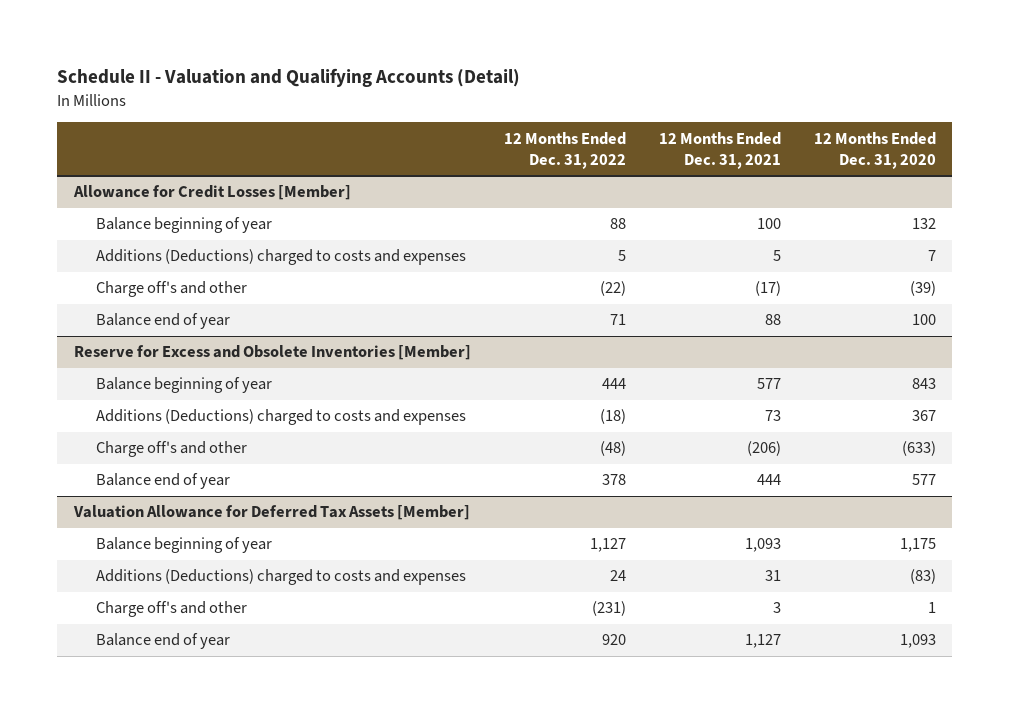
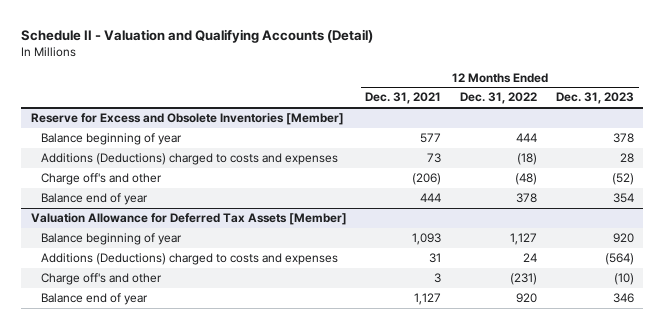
[813,131,936,169] 12 Months Ended Dec. 31, 2020 -> none
none -> [555,92,634,105] Dec. 31, 2023
[72,185,351,201] Allowance for Credit Losses [Member] -> none
[95,217,272,234] Balance beginning of year -> none
[95,249,466,266] Additions (Deductions) charged to costs and expenses -> none
[95,281,247,298] Charge off's and other -> none
[95,313,230,330] Balance end of year -> none

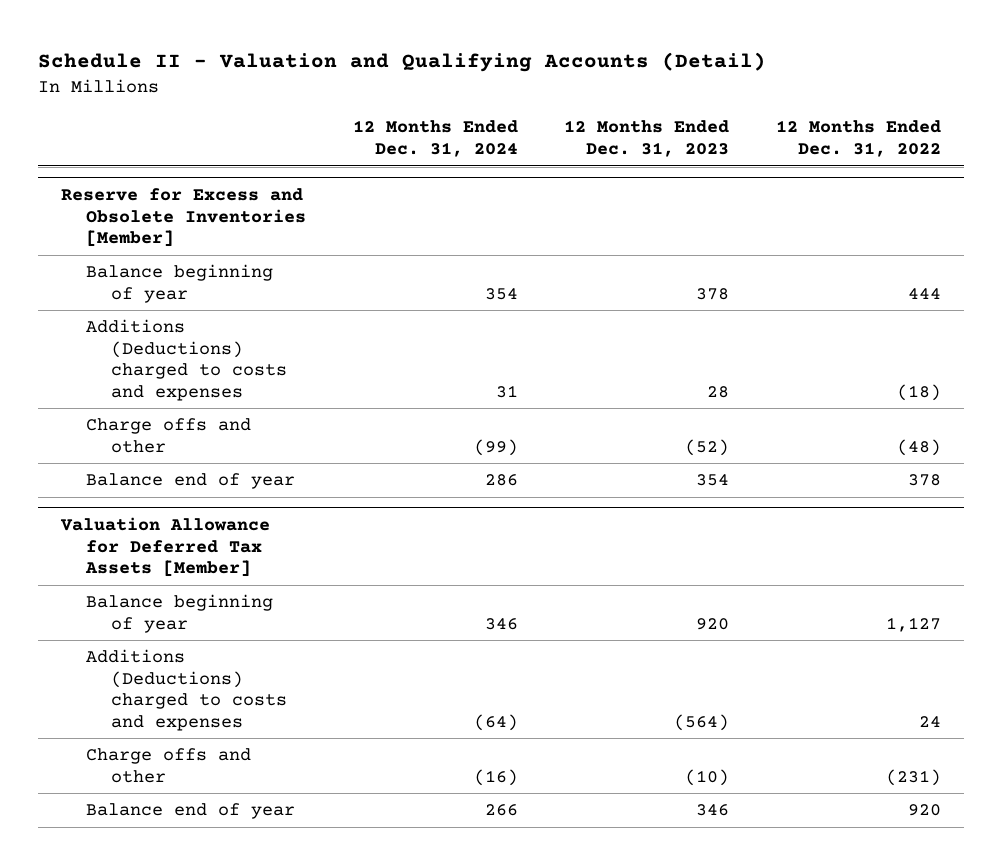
[365,92,442,105] Dec. 31, 2021 -> none
none -> [352,120,518,157] 12 Months Ended Dec. 31, 2024
[41,173,163,186] Charge off's and other -> [86,418,252,453] Charge offs and other
[41,273,163,286] Charge off's and other -> [86,748,252,783] Charge offs and other

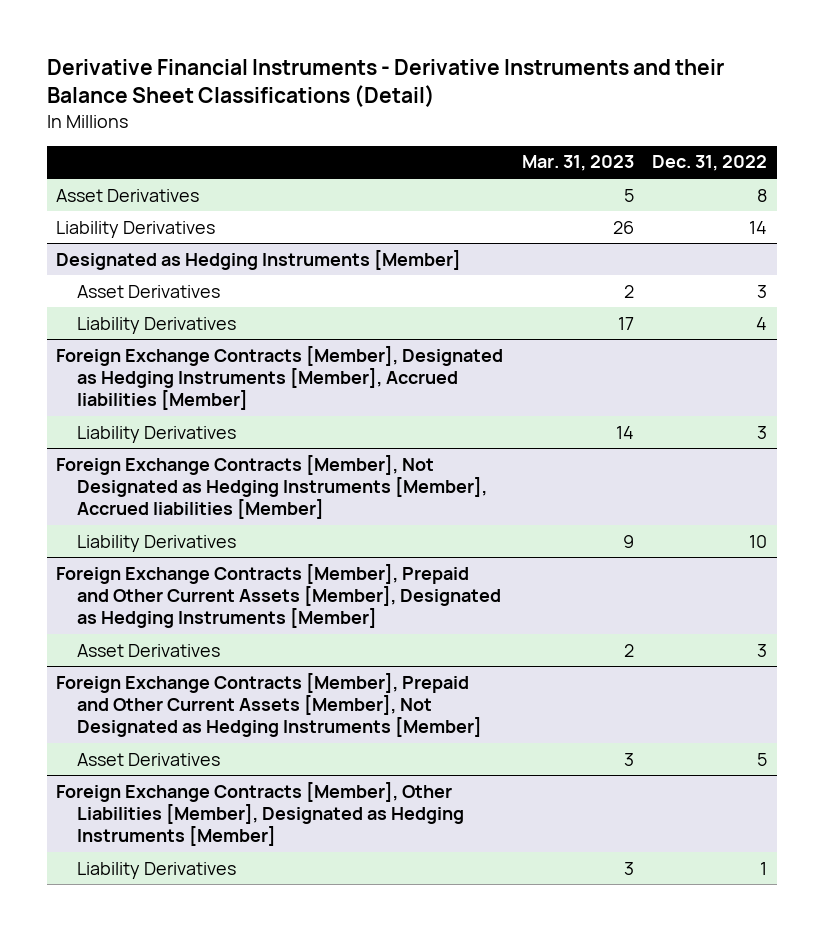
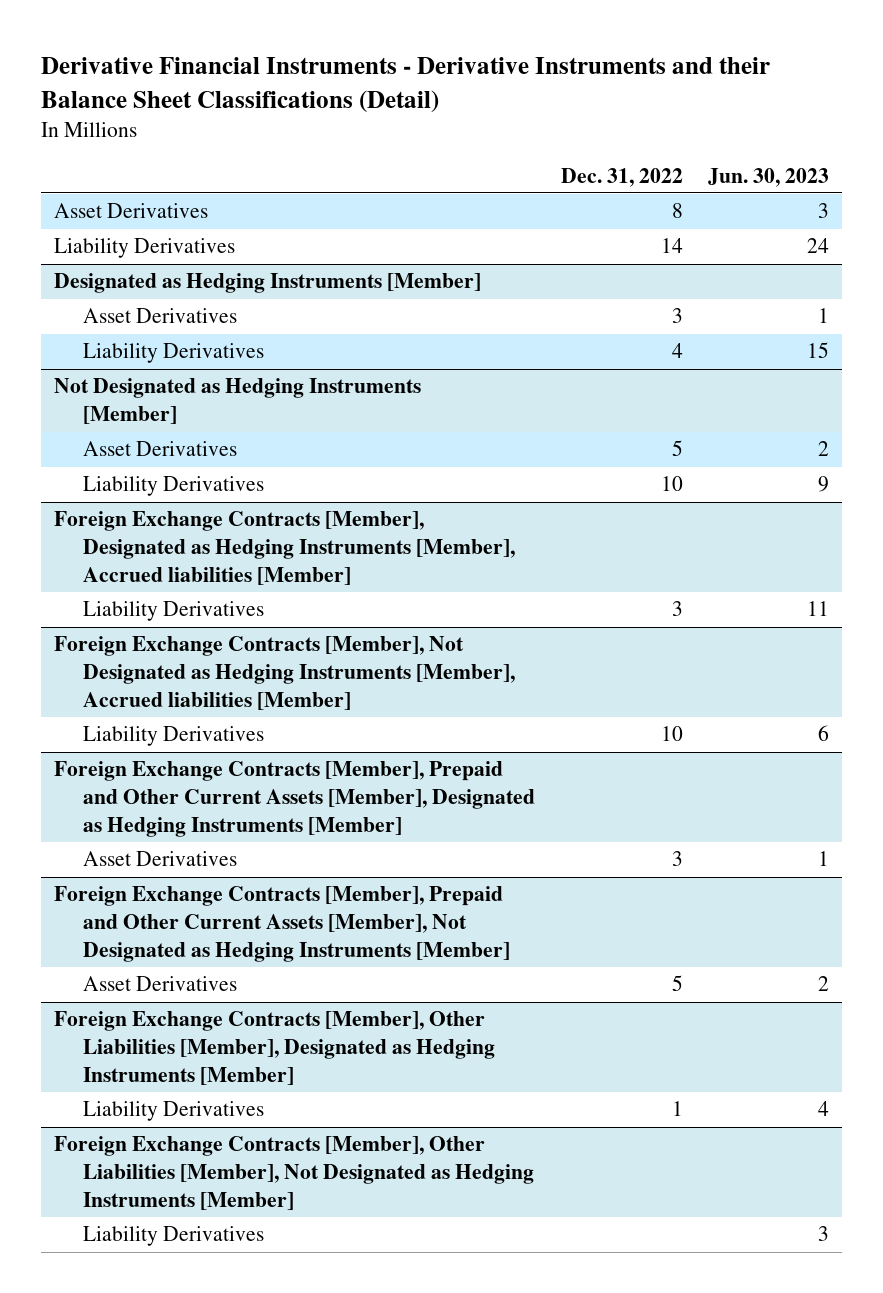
[521,155,634,172] Mar. 31, 2023 -> none
none -> [708,167,830,187] Jun. 30, 2023
none -> [53,378,421,425] Not Designated as Hedging Instruments [Member]
none -> [82,441,237,457] Asset Derivatives
none -> [82,476,264,497] Liability Derivatives
none -> [53,1136,534,1210] Foreign Exchange Contracts [Member], Other Liabilities [Member], Not Designated as Hedging Instruments [Member]
none -> [82,1226,264,1247] Liability Derivatives

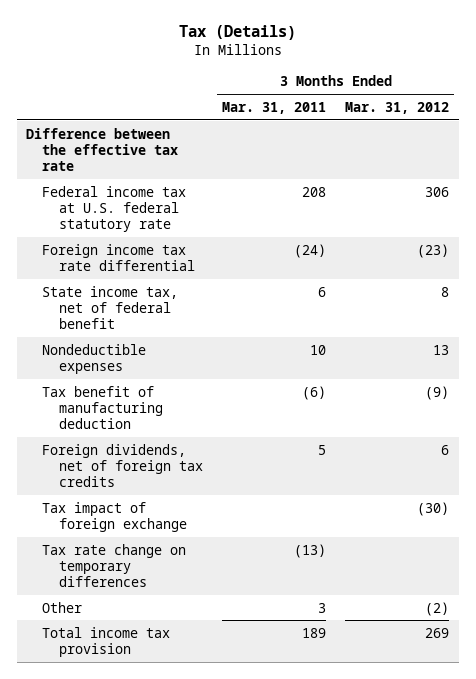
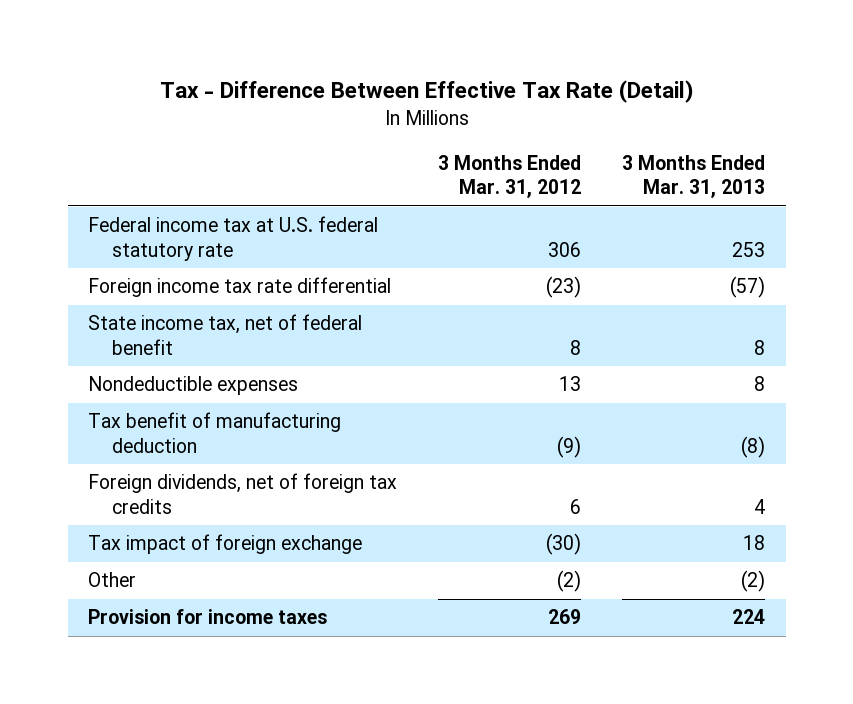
[178,25,296,41] Tax (Details) -> [159,80,694,104] Tax - Difference Between Effective Tax Rate (Detail)
[221,101,326,114] Mar. 31, 2011 -> none
none -> [622,154,766,199] 3 Months Ended Mar. 31, 2013
[26,127,179,172] Difference between the effective tax rate -> none
[42,543,187,588] Tax rate change on temporary differences -> none
[42,626,171,657] Total income tax provision -> [88,609,328,625] Provision for income taxes

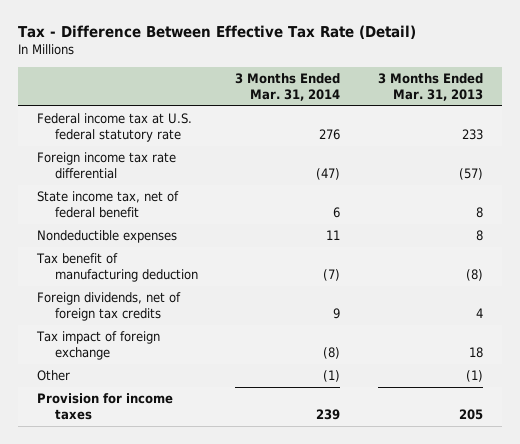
[438,154,582,199] 3 Months Ended Mar. 31, 2012 -> none
none -> [235,73,341,101] 3 Months Ended Mar. 31, 2014
[732,241,766,257] 253 -> [462,128,484,140] 233
[741,570,766,593] (2) -> [466,370,484,383] (1)
[732,609,766,625] 224 -> [459,408,484,420] 205

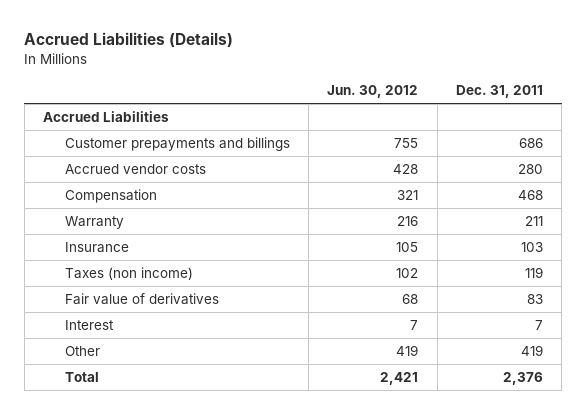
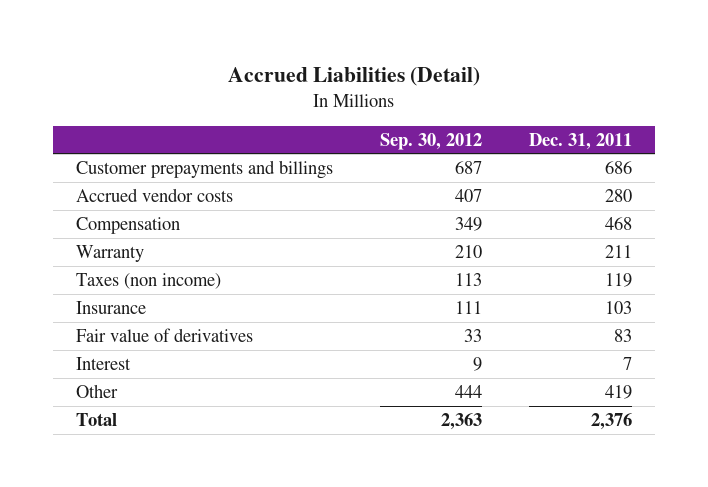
[24,32,234,49] Accrued Liabilities (Details) -> [228,66,481,86] Accrued Liabilities (Detail)
[327,85,419,99] Jun. 30, 2012 -> none
none -> [380,132,483,150] Sep. 30, 2012
[43,111,170,123] Accrued Liabilities -> none
[64,242,129,254] Insurance -> [76,300,147,314] Insurance

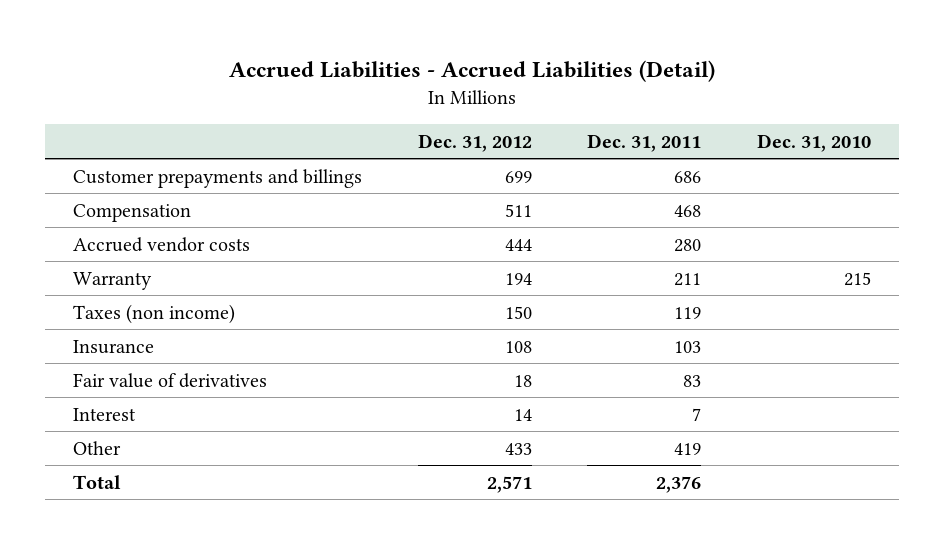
[228,66,481,86] Accrued Liabilities (Detail) -> [229,59,716,82] Accrued Liabilities - Accrued Liabilities (Detail)
[380,132,483,150] Sep. 30, 2012 -> none
none -> [417,133,532,152] Dec. 31, 2012
none -> [757,133,872,152] Dec. 31, 2010
[76,187,234,202] Accrued vendor costs -> [73,236,251,252] Accrued vendor costs

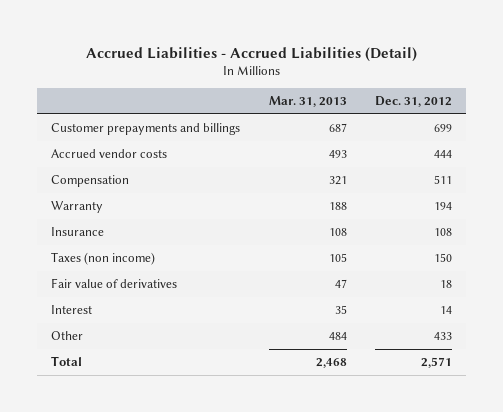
[587,133,702,152] Dec. 31, 2011 -> none
[757,133,872,152] Dec. 31, 2010 -> none
none -> [268,96,347,108] Mar. 31, 2013
[73,203,192,222] Compensation -> [51,175,130,188] Compensation
[73,303,236,324] Taxes (non income) -> [51,252,156,266] Taxes (non income)

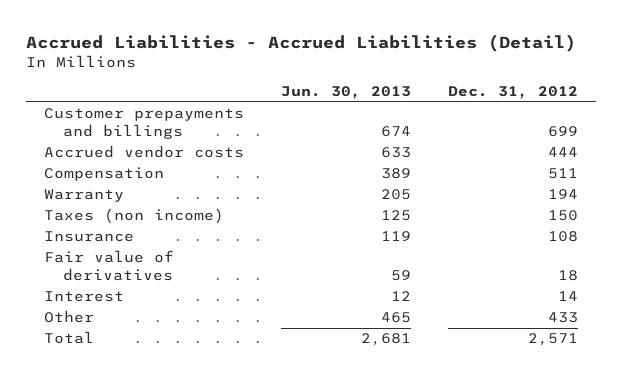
[268,96,347,108] Mar. 31, 2013 -> none
none -> [281,86,412,100] Jun. 30, 2013
[51,227,105,237] Insurance -> [44,231,135,243] Insurance

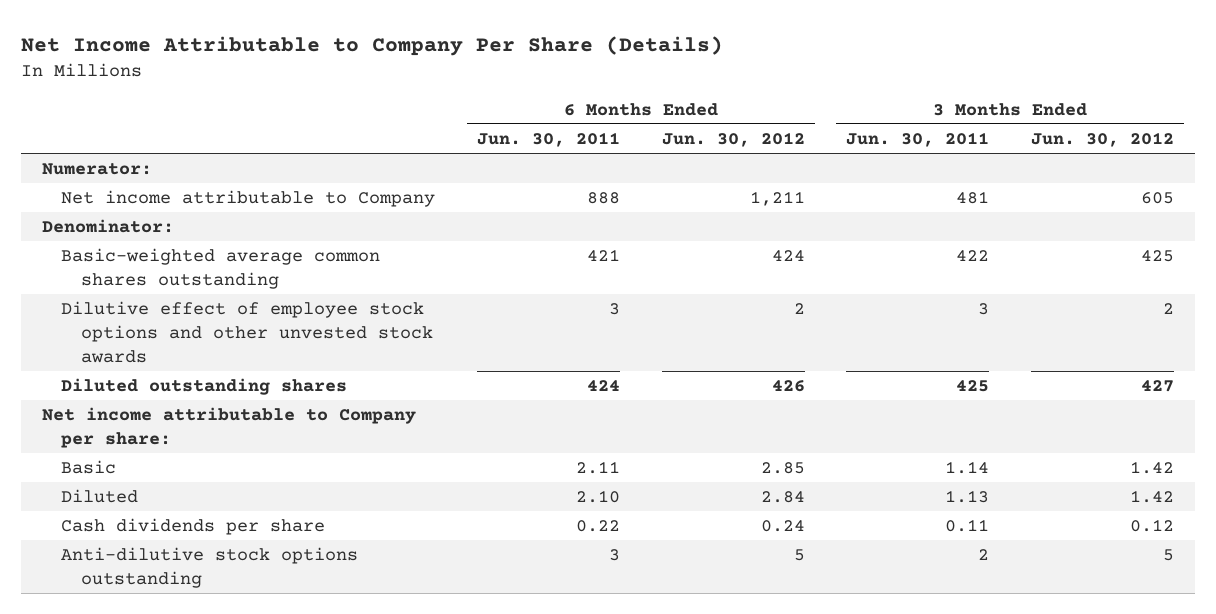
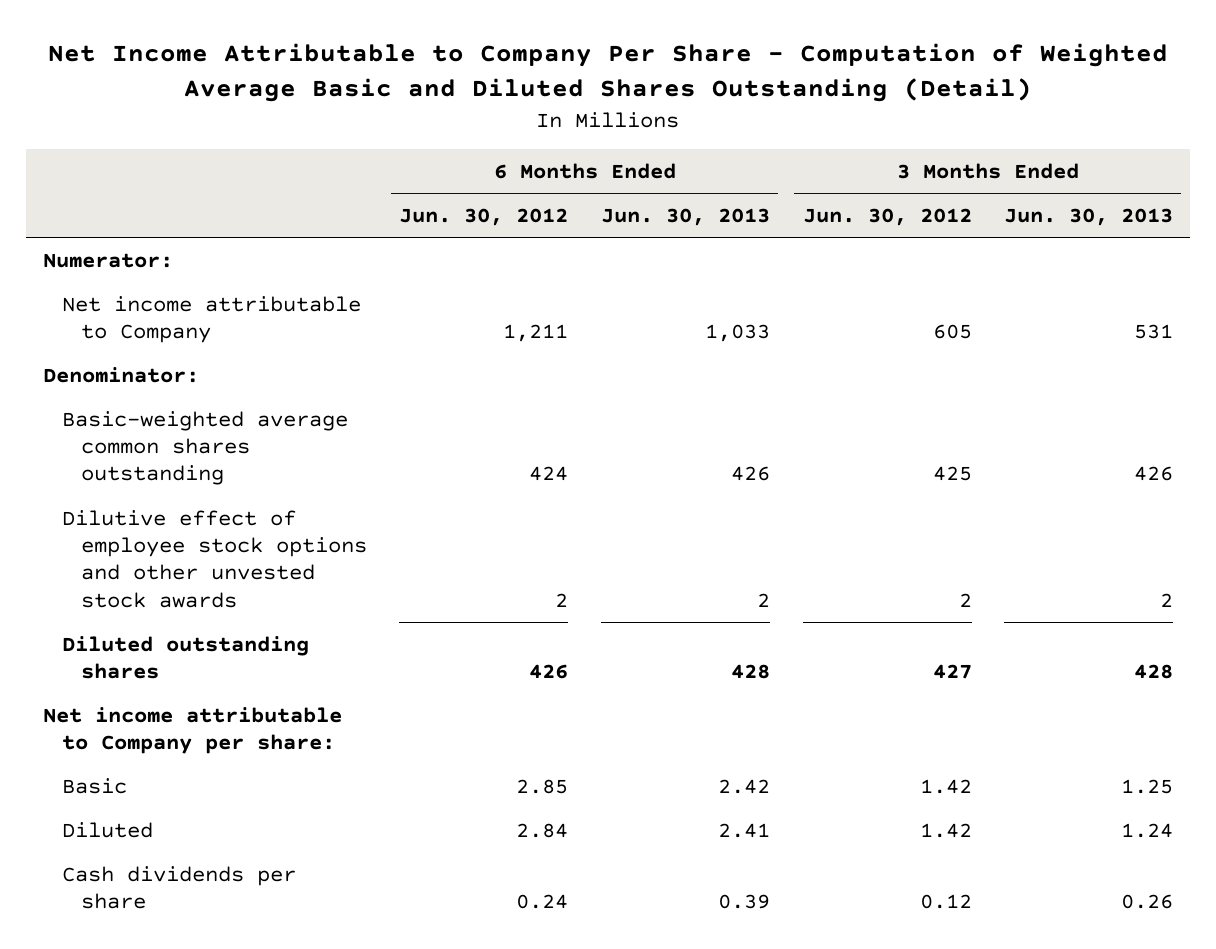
[21,35,724,56] Net Income Attributable to Company Per Share (Details) -> [47,43,1168,103] Net Income Attributable to Company Per Share - Computation of Weighted Average Basic and Diluted Shares Outstanding (Detail)
[477,131,621,147] Jun. 30, 2011 -> none
[846,131,990,147] Jun. 30, 2011 -> none
none -> [600,207,770,226] Jun. 30, 2013
none -> [1004,207,1174,226] Jun. 30, 2013
[61,547,359,589] Anti-dilutive stock options outstanding -> none

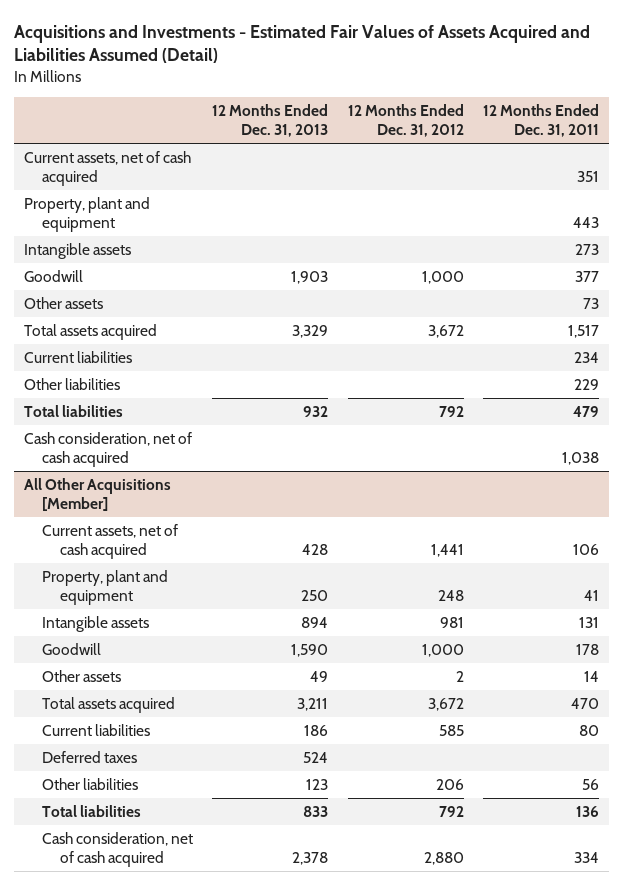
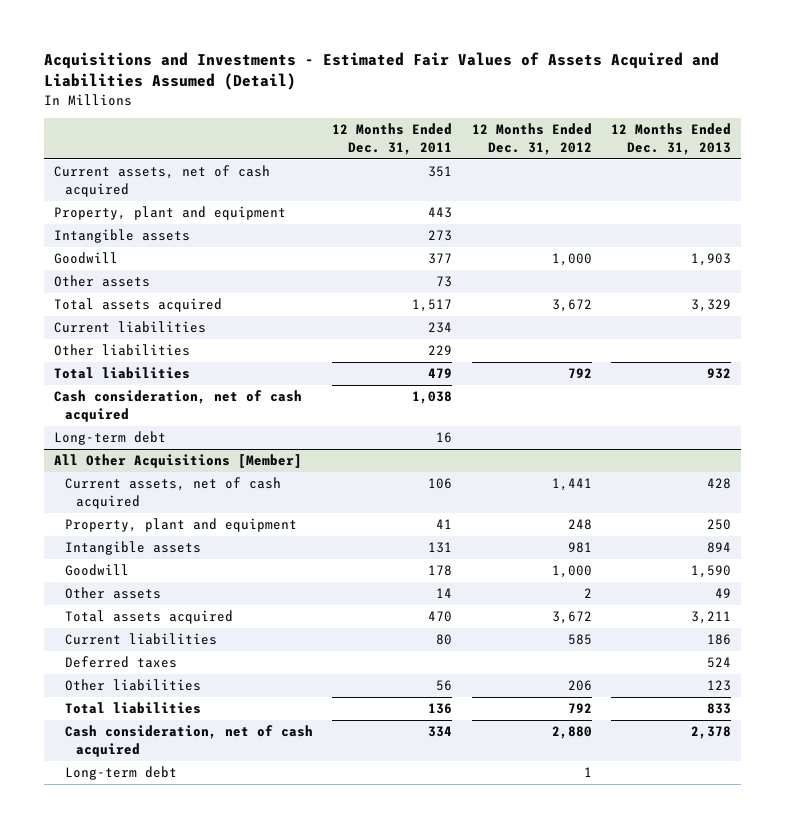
none -> [53,431,166,446] Long-term debt
none -> [64,766,177,781] Long-term debt

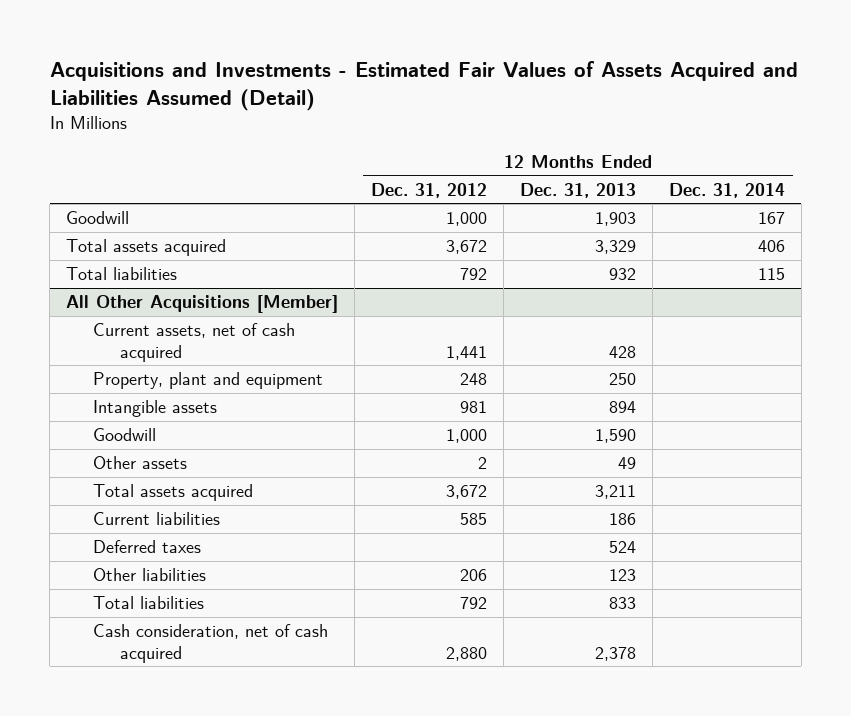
[332,123,453,156] 12 Months Ended Dec. 31, 2011 -> none
none -> [669,182,786,198] Dec. 31, 2014
[53,165,270,197] Current assets, net of cash acquired -> none
[53,206,286,221] Property, plant and equipment -> none
[53,229,190,244] Intangible assets -> none
[53,275,150,288] Other assets -> none
[53,321,206,334] Current liabilities -> none
[53,344,190,357] Other liabilities -> none
[53,390,302,422] Cash consideration, net of cash acquired -> none
[53,431,166,446] Long-term debt -> none
[64,766,177,781] Long-term debt -> none

